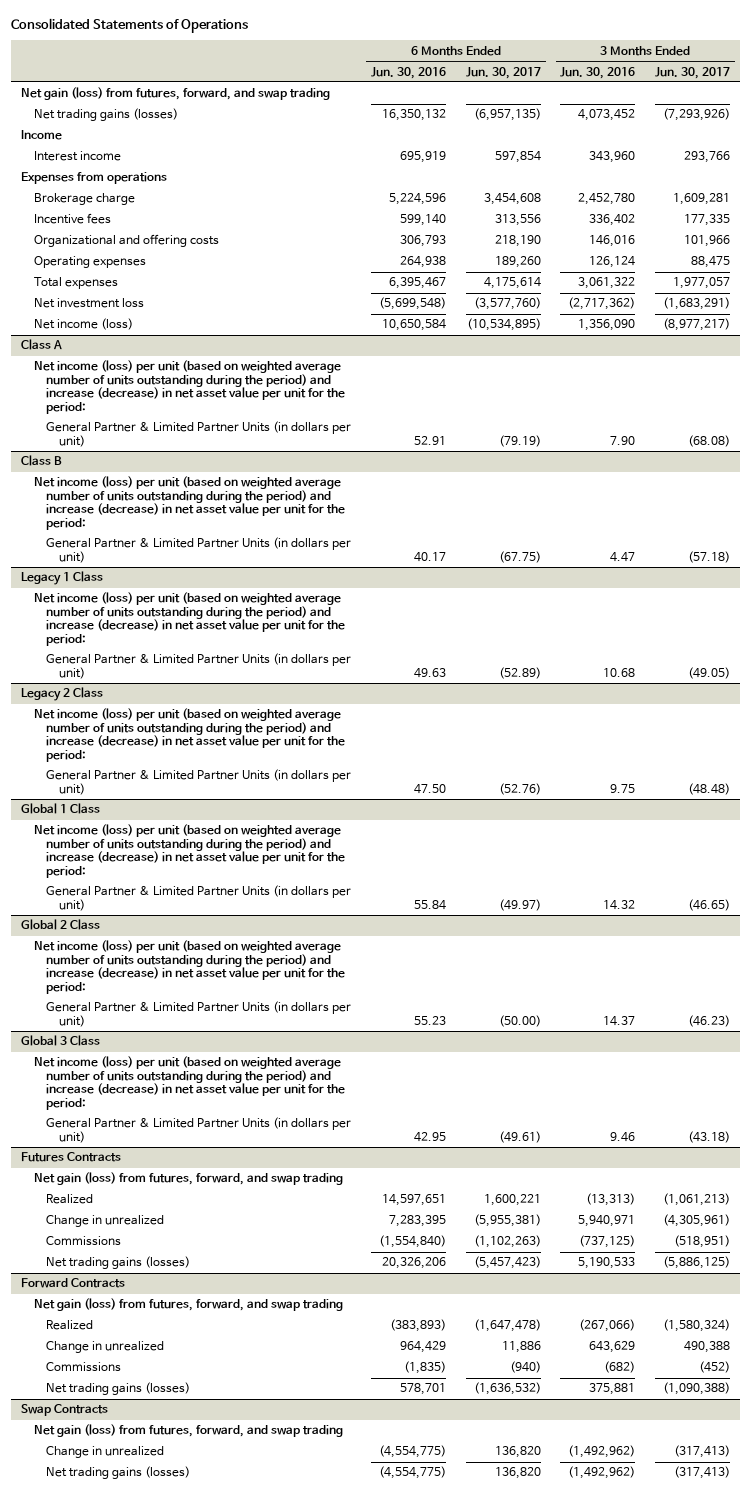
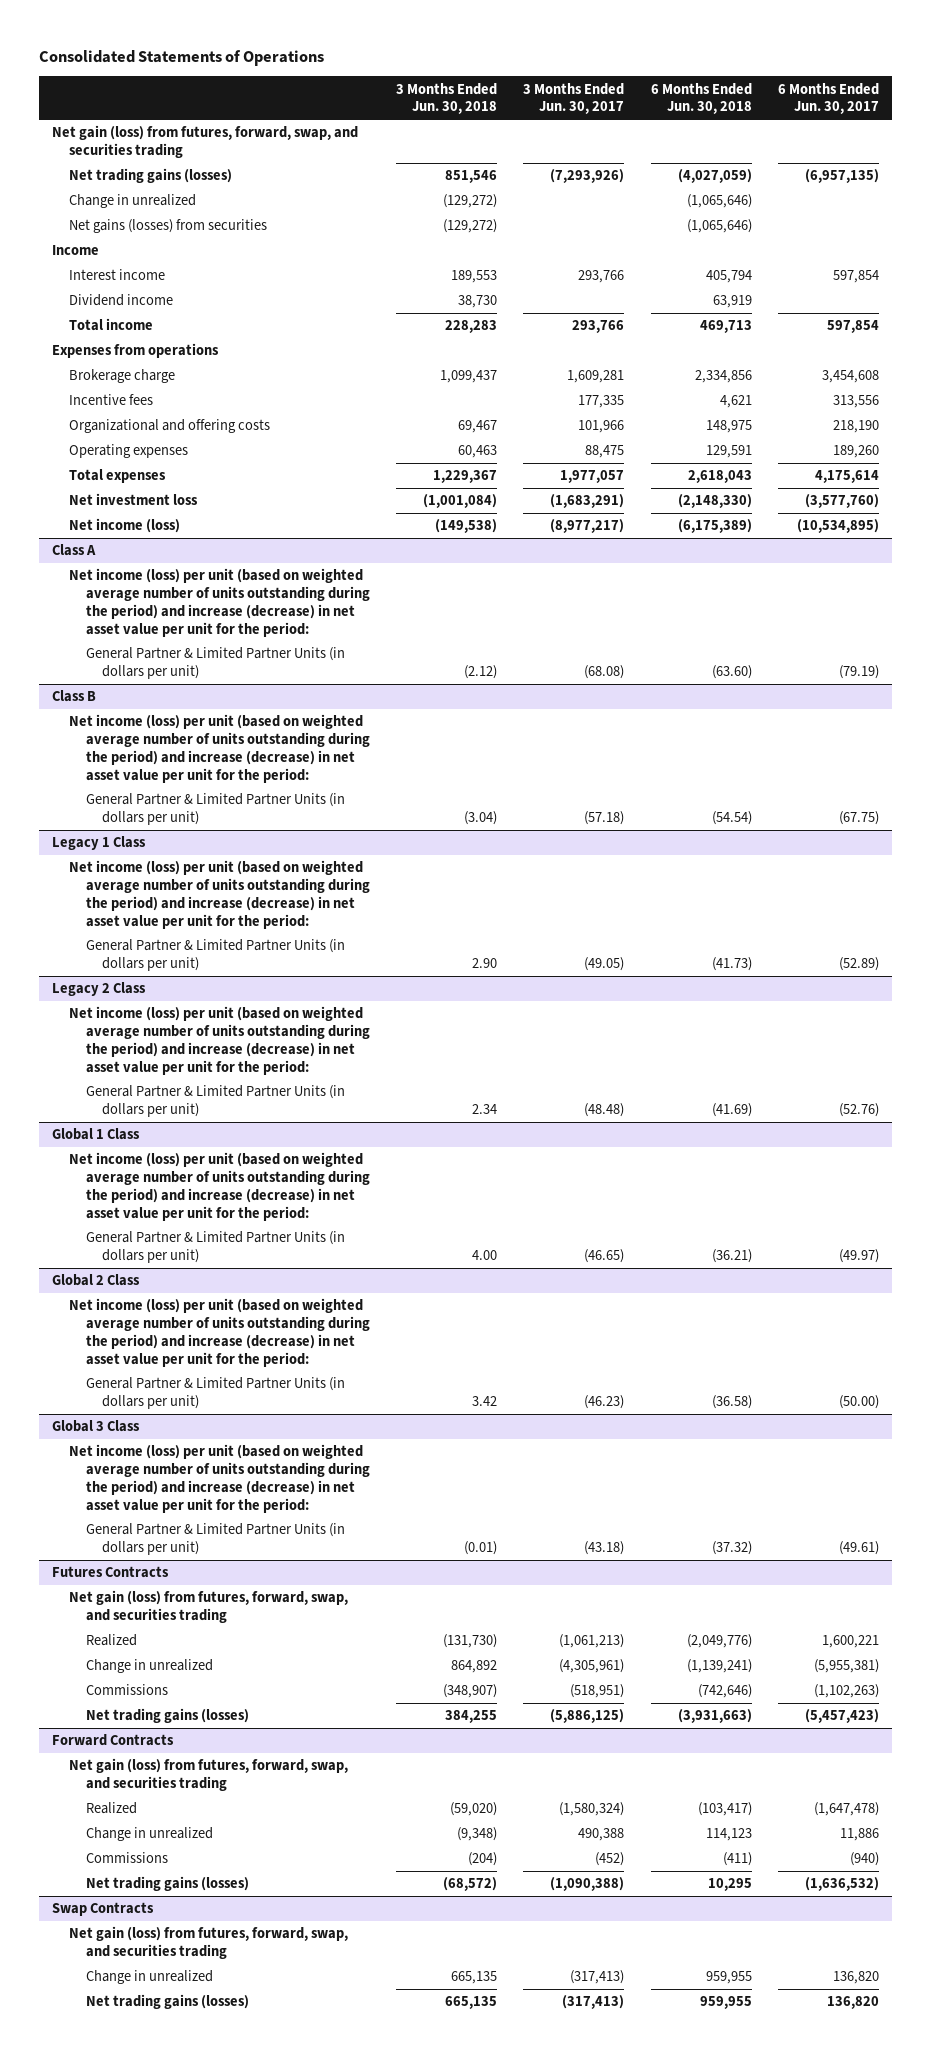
[371,66,447,79] Jun. 30, 2016 -> none
[560,66,636,79] Jun. 30, 2016 -> none
none -> [395,82,497,115] 3 Months Ended Jun. 30, 2018
none -> [650,82,752,115] 6 Months Ended Jun. 30, 2018
[21,87,331,101] Net gain (loss) from futures, forward, and swap trading -> [52,125,359,159] Net gain (loss) from futures, forward, swap, and securities trading
none -> [68,194,196,209] Change in unrealized
none -> [68,219,267,234] Net gains (losses) from securities
none -> [68,294,173,307] Dividend income
none -> [68,318,153,332] Total income
[33,1172,343,1186] Net gain (loss) from futures, forward, and swap trading -> [68,1590,348,1624] Net gain (loss) from futures, forward, swap, and securities trading
[33,1298,343,1312] Net gain (loss) from futures, forward, and swap trading -> [68,1758,348,1792] Net gain (loss) from futures, forward, swap, and securities trading
[33,1424,343,1438] Net gain (loss) from futures, forward, and swap trading -> [68,1926,348,1960] Net gain (loss) from futures, forward, swap, and securities trading

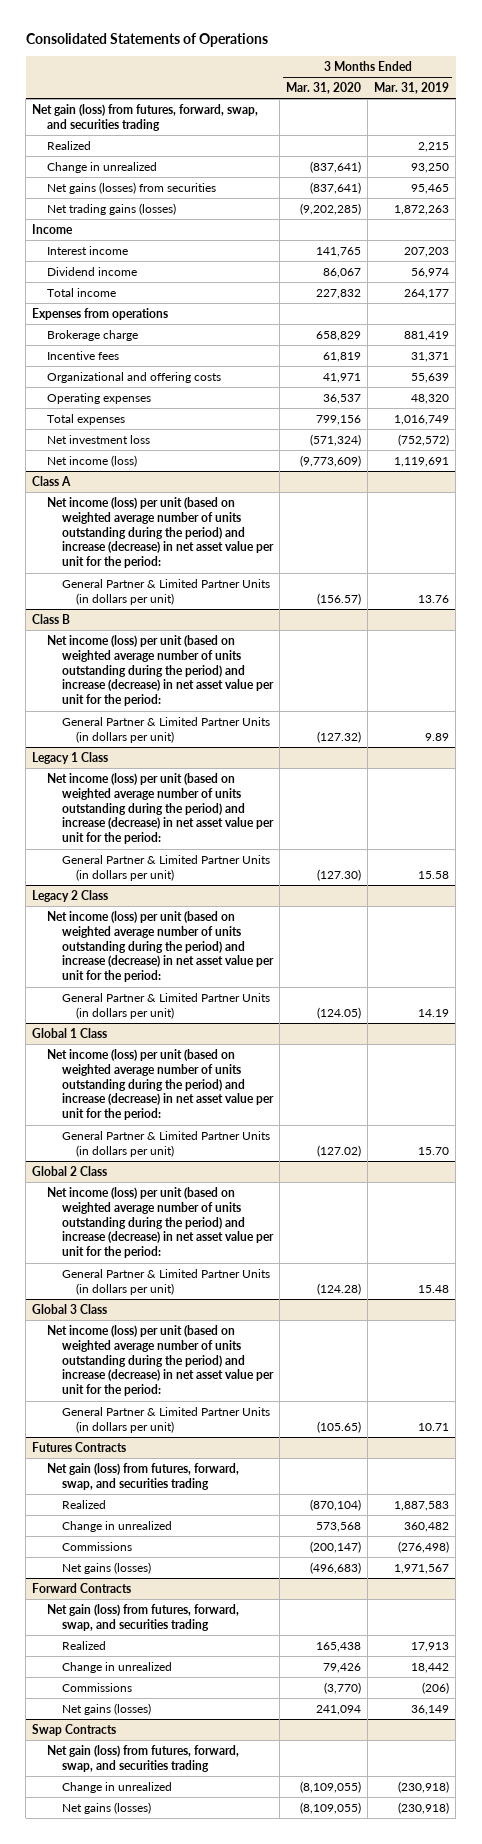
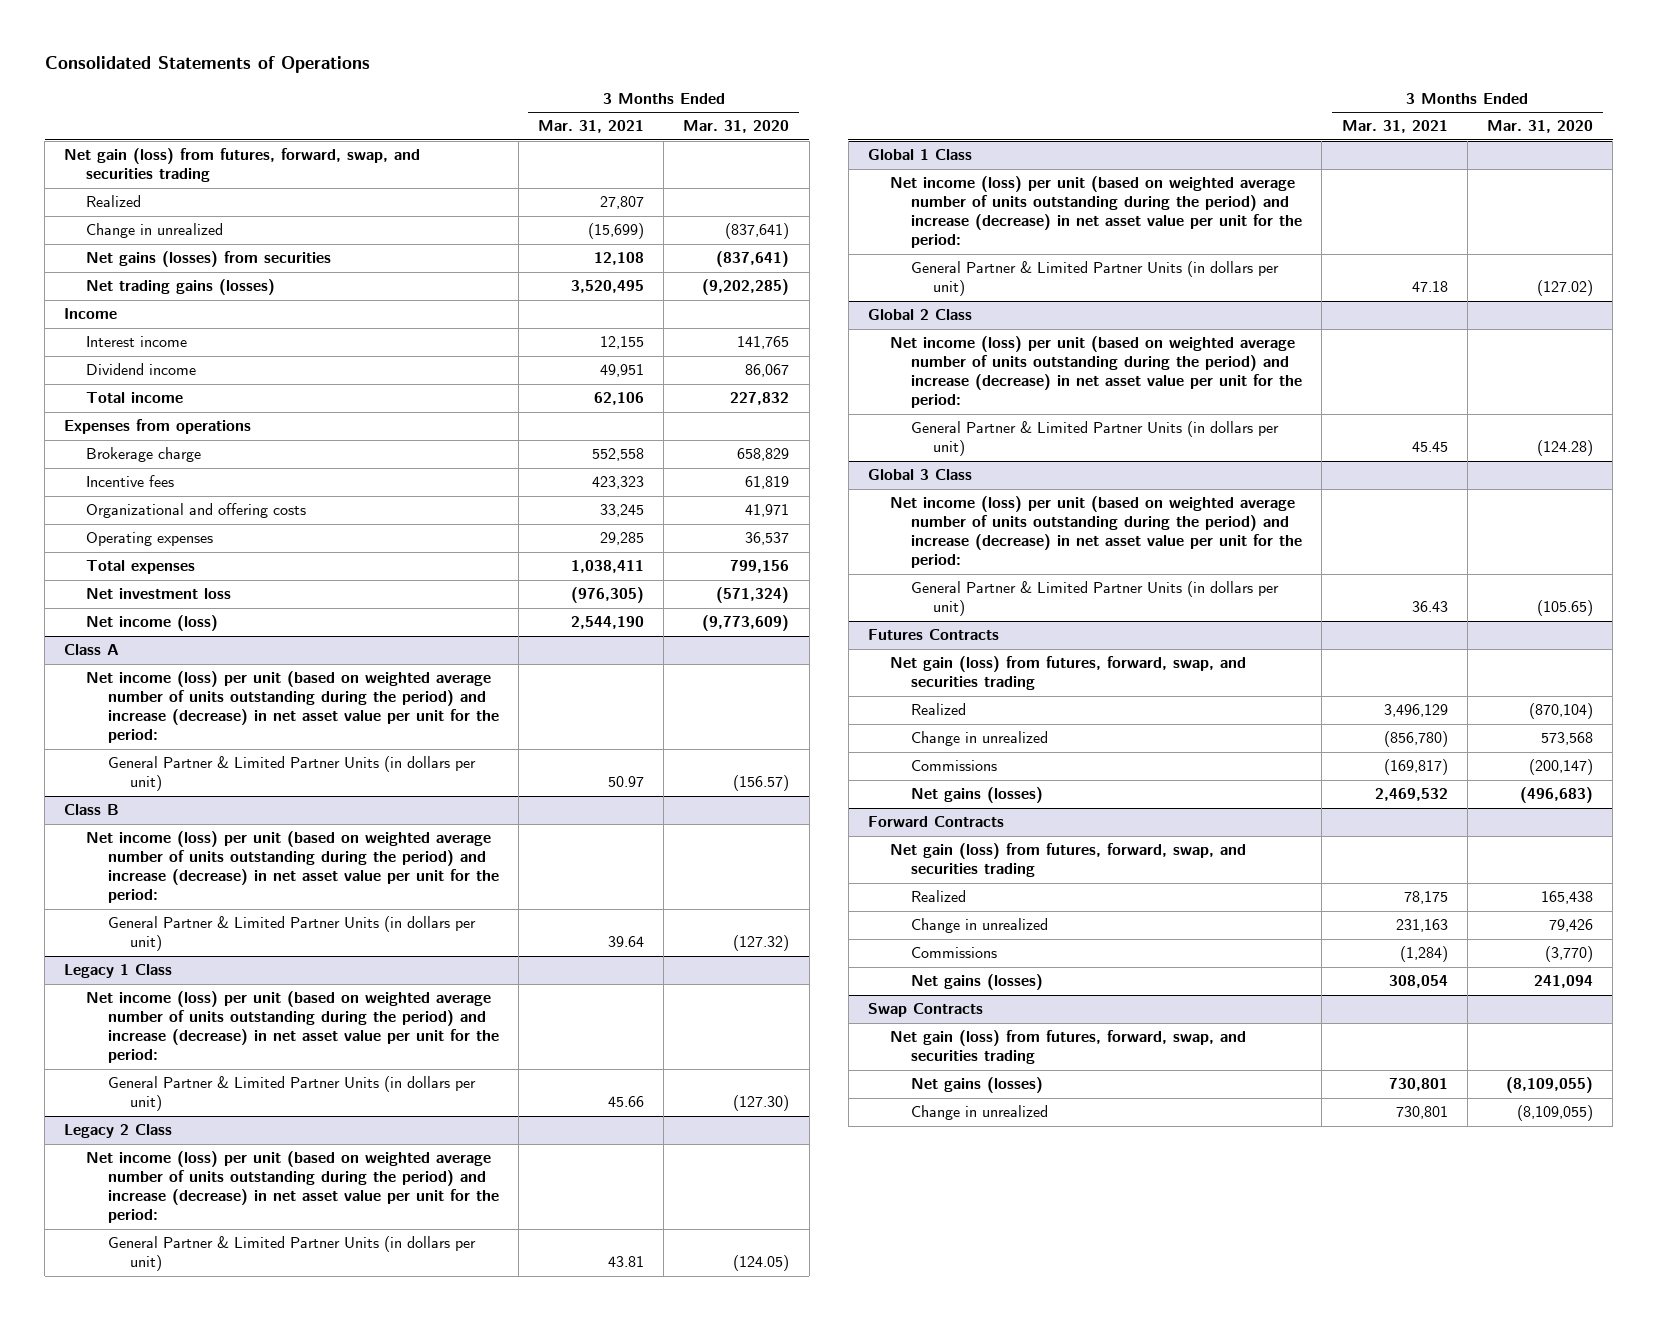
[374,82,450,95] Mar. 31, 2019 -> none
none -> [538,120,645,134] Mar. 31, 2021
[61,1781,172,1793] Change in unrealized -> [911,1105,1049,1121] Change in unrealized

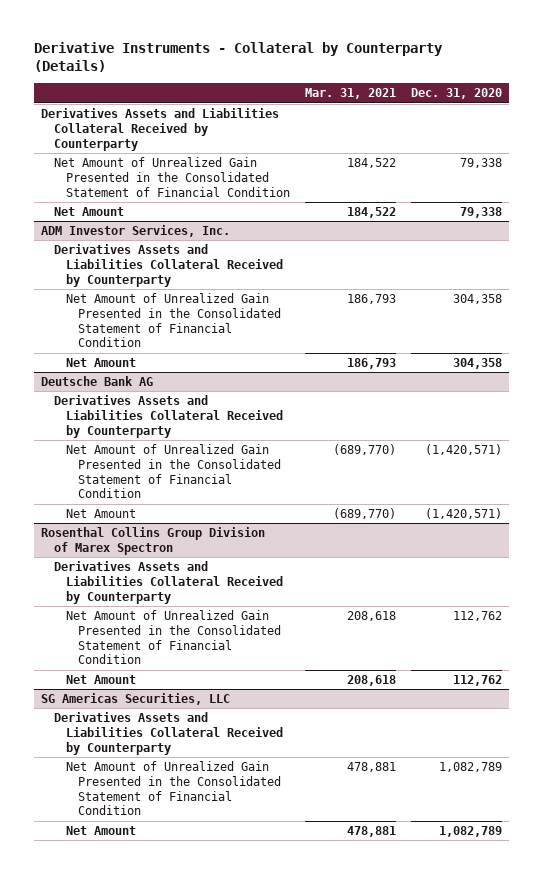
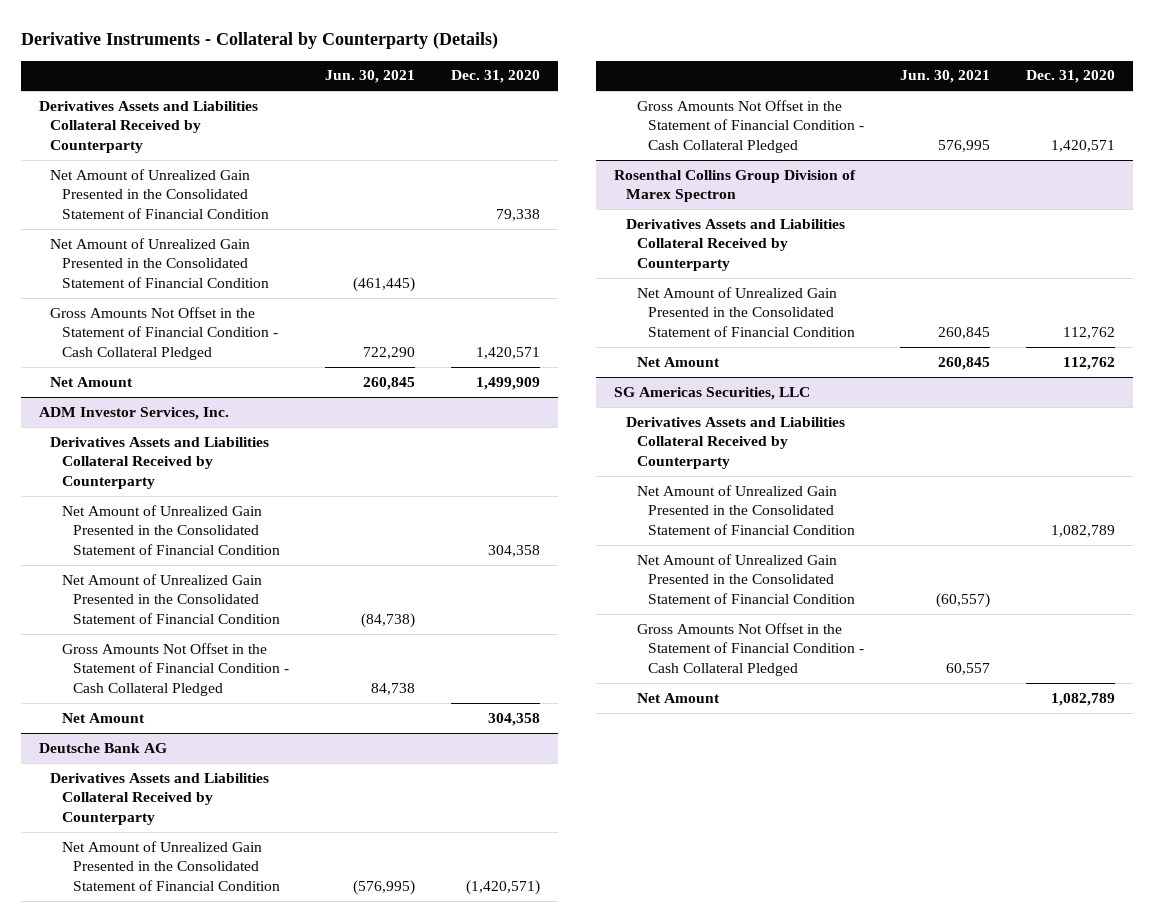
[304,88,396,100] Mar. 31, 2021 -> none
none -> [324,70,415,84] Jun. 30, 2021
none -> [50,237,269,289] Net Amount of Unrealized Gain Presented in the Consolidated Statement of Financial Condition
none -> [50,306,278,361] Gross Amounts Not Offset in the Statement of Financial Condition - Cash Collateral Pledged
[459,207,502,219] 79,338 -> [475,376,540,390] 1,499,909
none -> [61,573,281,625] Net Amount of Unrealized Gain Presented in the Consolidated Statement of Financial Condition
none -> [61,642,290,697] Gross Amounts Not Offset in the Statement of Financial Condition - Cash Collateral Pledged
[66,509,137,519] Net Amount -> none
none -> [637,99,865,154] Gross Amounts Not Offset in the Statement of Financial Condition - Cash Collateral Pledged
none -> [637,553,856,605] Net Amount of Unrealized Gain Presented in the Consolidated Statement of Financial Condition
none -> [637,622,865,677] Gross Amounts Not Offset in the Statement of Financial Condition - Cash Collateral Pledged

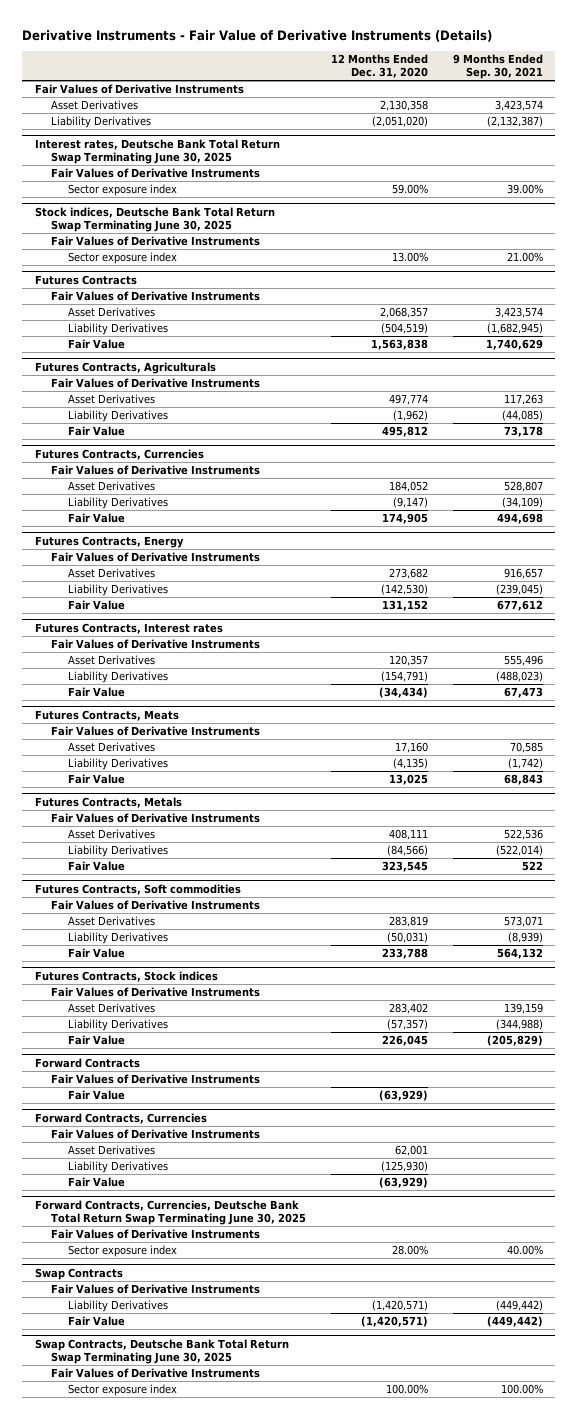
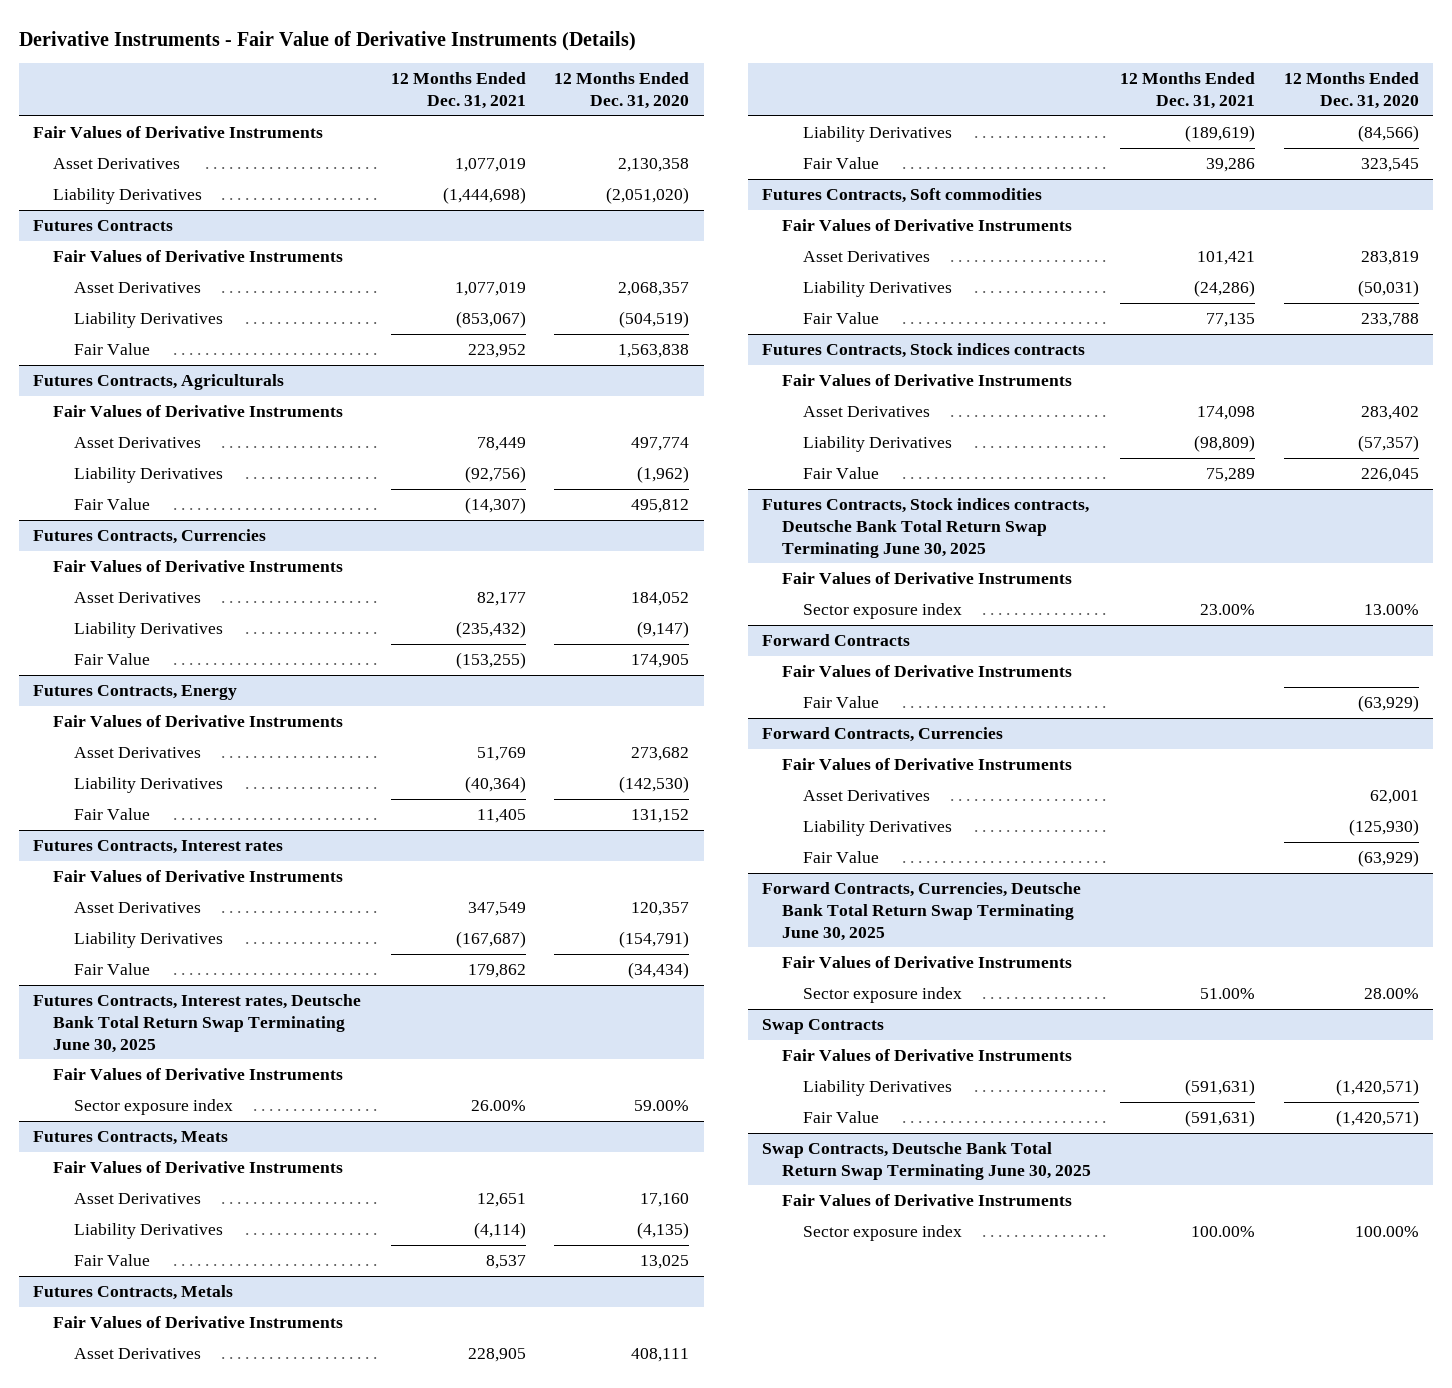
[452,53,543,80] 9 Months Ended Sep. 30, 2021 -> none
none -> [390,72,526,110] 12 Months Ended Dec. 31, 2021
[34,138,280,164] Interest rates, Deutsche Bank Total Return Swap Terminating June 30, 2025 -> none
[51,168,261,179] Fair Values of Derivative Instruments -> none
[68,184,178,197] Sector exposure index -> none
[34,206,275,232] Stock indices, Deutsche Bank Total Return Swap Terminating June 30, 2025 -> none
[51,236,261,247] Fair Values of Derivative Instruments -> none
[68,252,178,265] Sector exposure index -> none
none -> [32,993,361,1053] Futures Contracts, Interest rates, Deutsche Bank Total Return Swap Terminating June 30, 2025
none -> [53,1067,344,1080] Fair Values of Derivative Instruments
none -> [73,1098,233,1115] Sector exposure index
[34,970,218,982] Futures Contracts, Stock indices -> [762,342,1086,358] Futures Contracts, Stock indices contracts
none -> [762,497,1090,558] Futures Contracts, Stock indices contracts, Deutsche Bank Total Return Swap Terminating June 30, 2025
none -> [782,571,1073,584] Fair Values of Derivative Instruments
none -> [802,602,962,619] Sector exposure index

